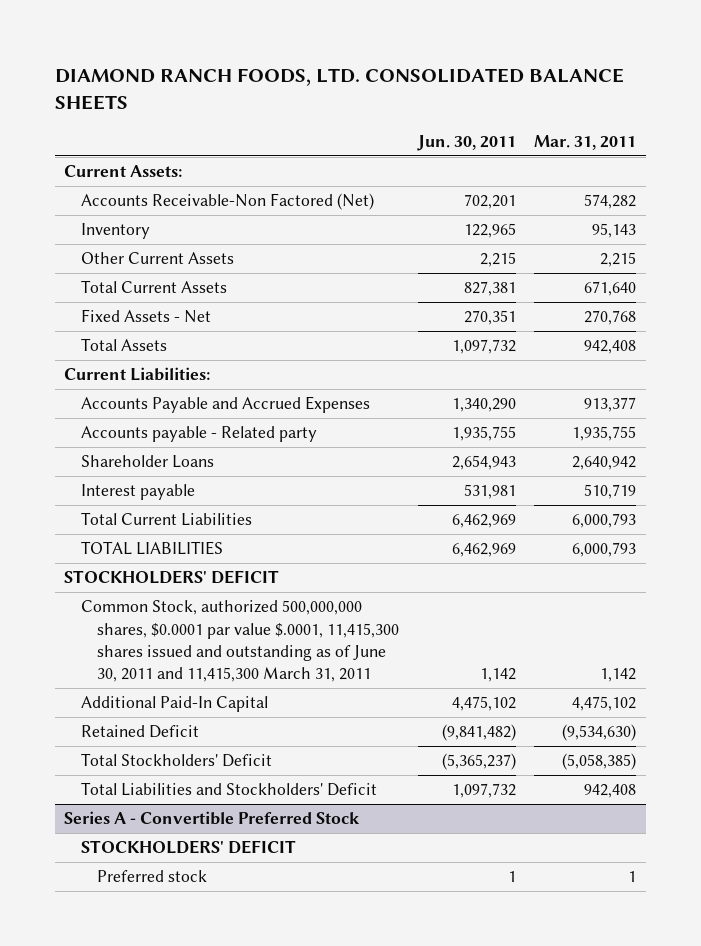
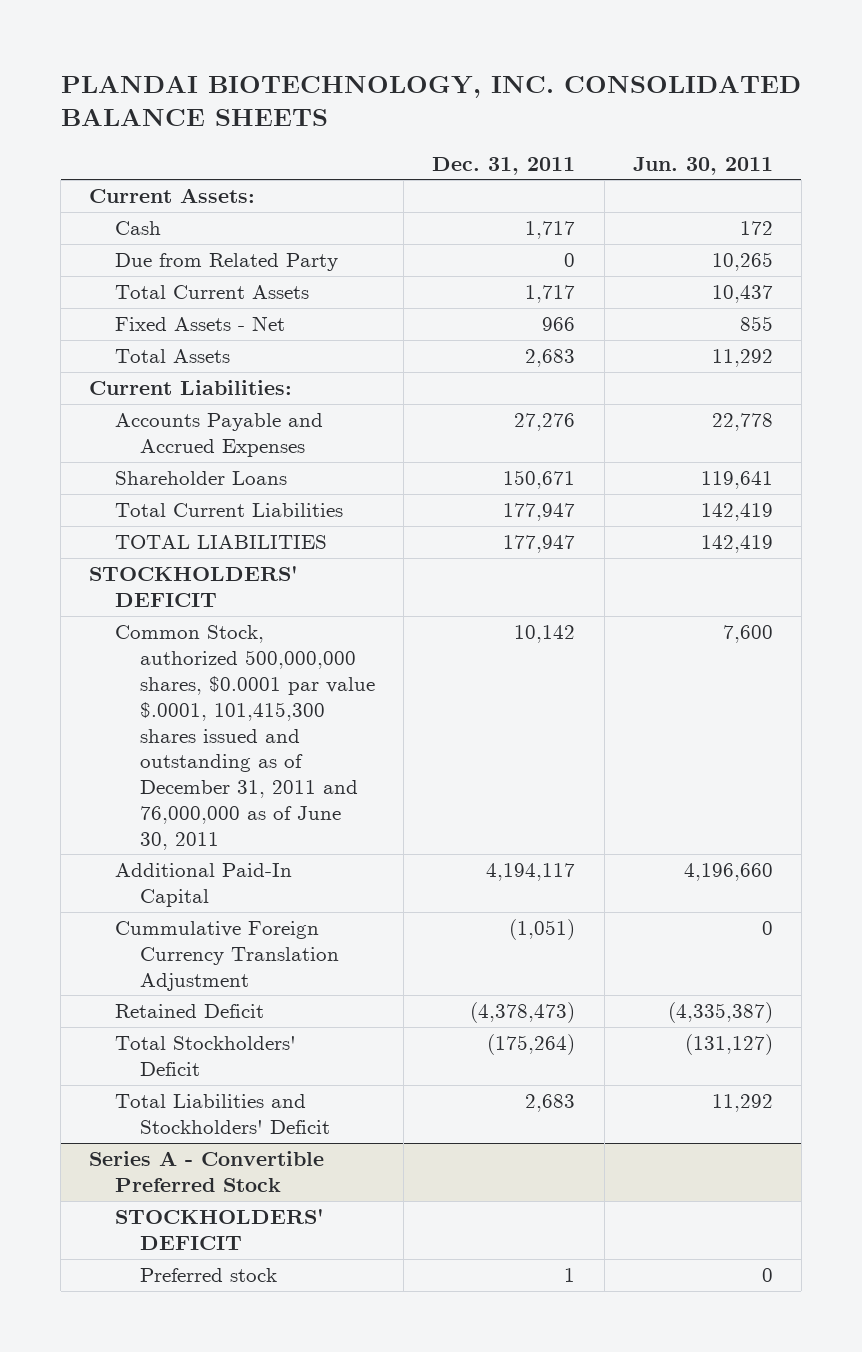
[54,67,624,110] DIAMOND RANCH FOODS, LTD. CONSOLIDATED BALANCE SHEETS -> [60,76,801,127] PLANDAI BIOTECHNOLOGY, INC. CONSOLIDATED BALANCE SHEETS
[534,134,637,150] Mar. 31, 2011 -> none
none -> [432,156,576,175] Dec. 31, 2011
[80,193,374,211] Accounts Receivable-Non Factored (Net) -> none
[80,223,150,240] Inventory -> none
[80,252,234,265] Other Current Assets -> none
none -> [114,221,161,236] Cash
none -> [114,253,338,272] Due from Related Party
[463,281,516,297] 827,381 -> [711,285,773,304] 10,437
[463,310,516,326] 270,351 -> [739,316,773,332] 855
[451,339,516,355] 1,097,732 -> [711,349,773,368] 11,292
[80,426,317,443] Accounts payable - Related party -> none
[80,484,195,501] Interest payable -> none
[451,398,516,413] 1,340,290 -> [711,413,773,432] 22,778
[451,455,516,471] 2,654,943 -> [700,471,773,490] 119,641
[451,514,516,529] 6,462,969 -> [700,503,773,522] 142,419
[451,543,516,558] 6,462,969 -> [700,535,773,554] 142,419
[80,600,400,683] Common Stock, authorized 500,000,000 shares, $0.0001 par value $.0001, 11,415,300 shares issued and outstanding as of June 30, 2011 and 11,415,300 March 31, 2011 -> [114,625,376,850] Common Stock, authorized 500,000,000 shares, $0.0001 par value $.0001, 101,415,300 shares issued and outstanding as of December 31, 2011 and 76,000,000 as of June 30, 2011
[479,668,516,683] 1,142 -> [722,625,773,644] 7,600
[451,696,516,712] 4,475,102 -> [683,863,773,882] 4,196,660
none -> [114,921,340,991] Cummulative Foreign Currency Translation Adjustment
[441,724,516,742] (9,841,482) -> [667,1002,773,1024] (4,335,387)
[441,753,516,771] (5,365,237) -> [684,1034,773,1056] (131,127)
[451,783,516,799] 1,097,732 -> [711,1094,773,1113] 11,292
[507,871,516,883] 1 -> [761,1268,773,1283] 0

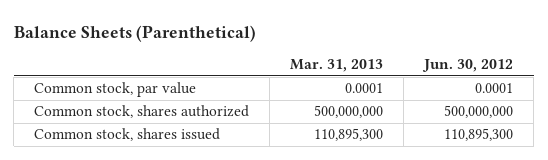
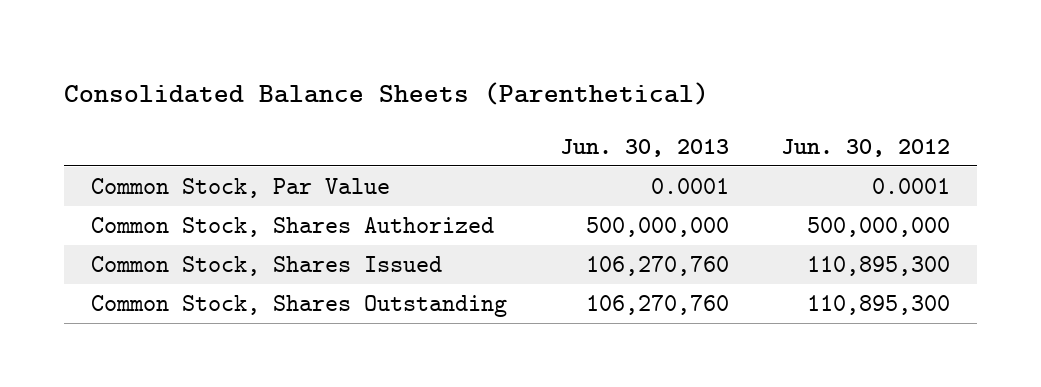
[13,24,256,42] Balance Sheets (Parenthetical) -> [64,82,710,106] Consolidated Balance Sheets (Parenthetical)
[290,59,384,73] Mar. 31, 2013 -> none
none -> [559,138,729,157] Jun. 30, 2013
[34,82,197,98] Common stock, par value -> [90,177,390,198] Common Stock, Par Value
[34,105,250,119] Common stock, shares authorized -> [90,216,494,237] Common Stock, Shares Authorized
[34,128,221,142] Common stock, shares issued -> [90,255,442,276] Common Stock, Shares Issued
none -> [90,294,507,317] Common Stock, Shares Outstanding

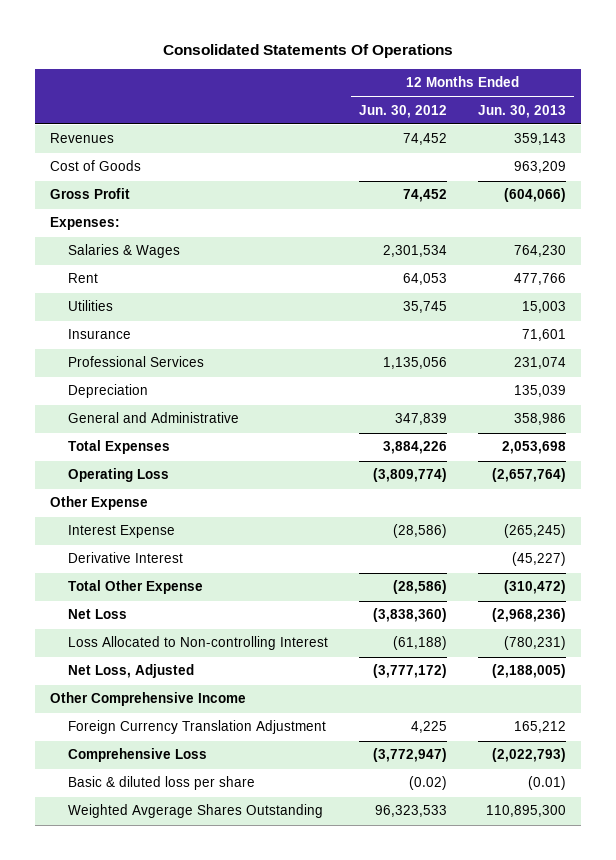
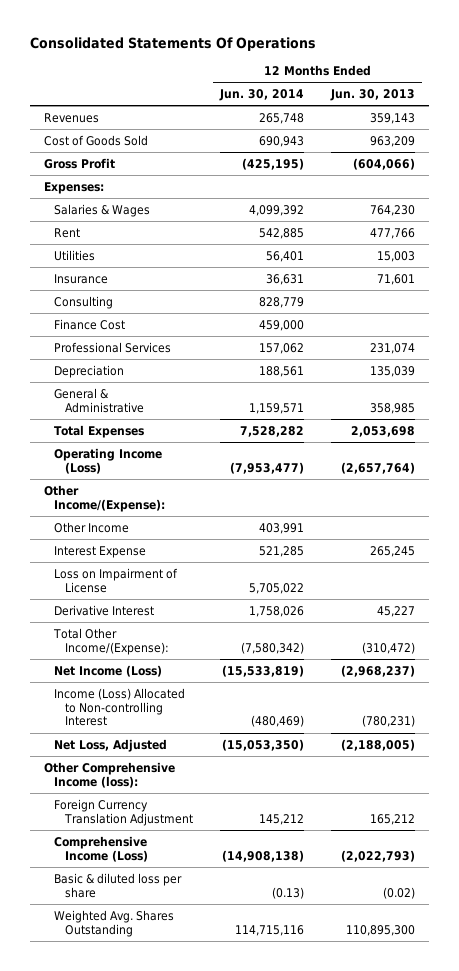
[359,104,448,118] Jun. 30, 2012 -> none
none -> [219,89,305,102] Jun. 30, 2014
[49,160,141,172] Cost of Goods -> [43,134,148,146] Cost of Goods Sold
none -> [54,295,114,309] Consulting
none -> [54,318,126,330] Finance Cost
[68,412,240,424] General and Administrative -> [54,387,144,413] General & Administrative
[513,413,566,426] 358,986 -> [370,402,416,414] 358,985
[68,468,170,483] Operating Loss -> [54,447,163,474] Operating Income (Loss)
[49,496,148,511] Other Expense -> [43,484,166,512] Other Income/(Expense):
none -> [54,521,130,533] Other Income
[503,524,566,539] (265,245) -> [370,545,416,557] 265,245
none -> [54,567,179,593] Loss on Impairment of License
[511,552,566,567] (45,227) -> [377,605,416,617] 45,227
[68,580,204,595] Total Other Expense -> [53,627,169,655] Total Other Income/(Expense):
[68,609,128,620] Net Loss -> [54,664,163,677] Net Income (Loss)
[491,608,566,623] (2,968,236) -> [341,664,416,677] (2,968,237)
[68,636,329,651] Loss Allocated to Non-controlling Interest -> [54,687,186,727] Income (Loss) Allocated to Non-controlling Interest
[49,692,246,707] Other Comprehensive Income -> [43,761,175,788] Other Comprehensive Income (loss):
[68,748,208,763] Comprehensive Loss -> [54,835,148,862] Comprehensive Income (Loss)
[527,776,566,791] (0.01) -> [383,886,416,899] (0.02)
[68,804,324,819] Weighted Avgerage Shares Outstanding -> [54,909,175,937] Weighted Avg. Shares Outstanding

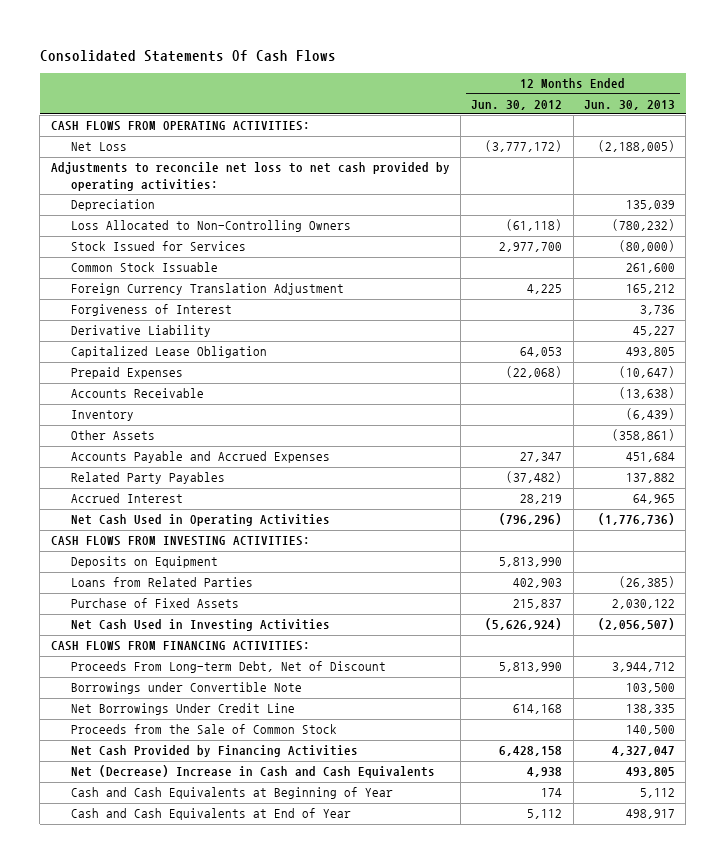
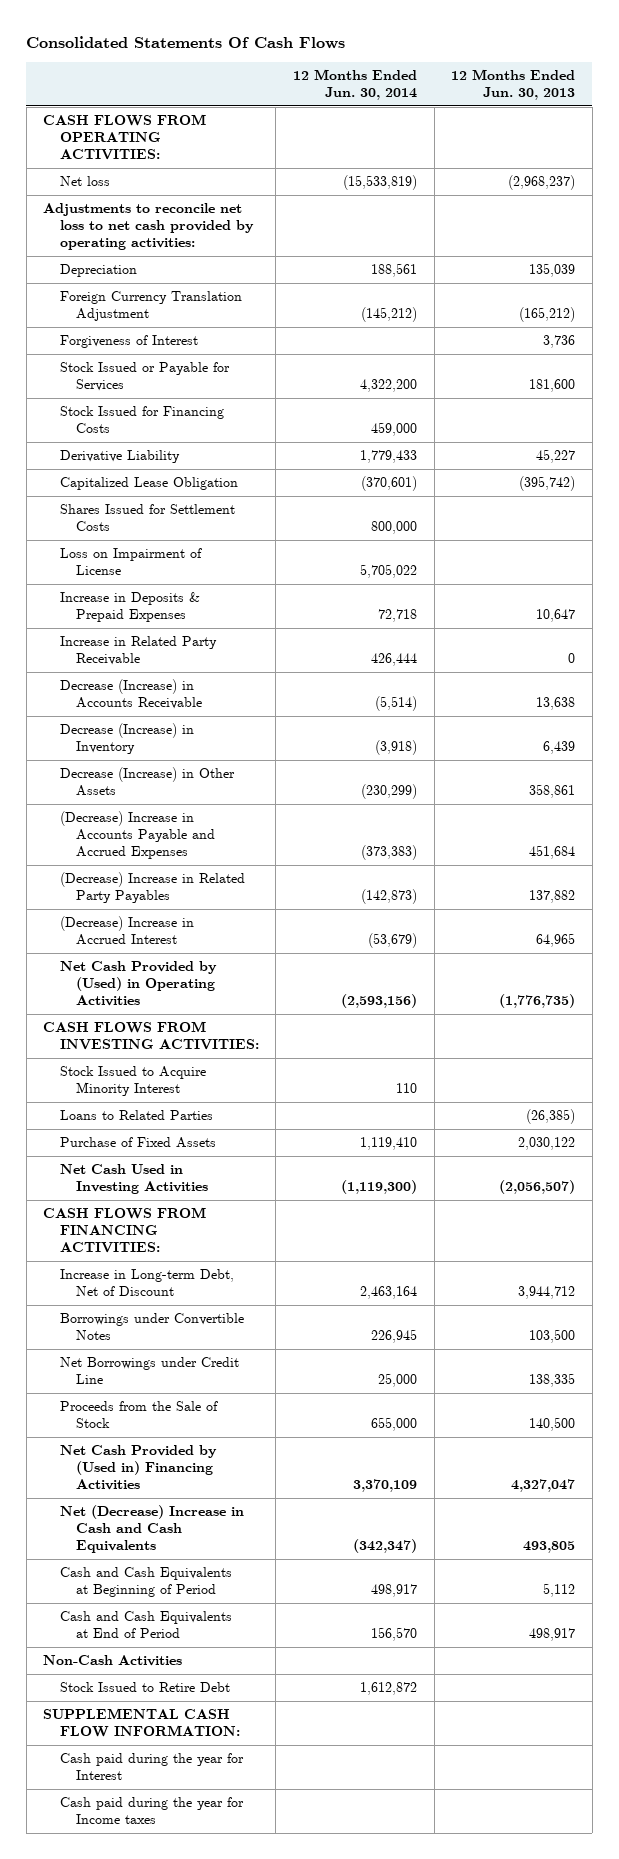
[471,99,563,110] Jun. 30, 2012 -> none
none -> [292,68,417,100] 12 Months Ended Jun. 30, 2014
[70,142,127,152] Net Loss -> [59,176,110,187] Net loss
[597,140,675,153] (2,188,005) -> [508,175,576,191] (2,968,237)
[70,220,351,233] Loss Allocated to Non-Controlling Owners -> none
[70,241,246,252] Stock Issued for Services -> none
[70,262,218,273] Common Stock Issuable -> none
[625,284,675,295] 165,212 -> [519,307,576,323] (165,212)
none -> [59,362,230,392] Stock Issued or Payable for Services
none -> [59,406,224,434] Stock Issued for Financing Costs
[625,347,675,358] 493,805 -> [519,476,576,492] (395,742)
none -> [59,504,235,532] Shares Issued for Settlement Costs
none -> [59,548,202,576] Loss on Impairment of License
[70,367,183,380] Prepaid Expenses -> [59,592,200,623] Increase in Deposits & Prepaid Expenses
[618,366,675,379] (10,647) -> [536,609,576,623] 10,647
none -> [59,636,217,666] Increase in Related Party Receivable
[70,388,204,399] Accounts Receivable -> [59,679,202,710] Decrease (Increase) in Accounts Receivable
[618,387,675,400] (13,638) -> [536,697,576,711] 13,638
[70,410,134,422] Inventory -> [59,723,194,755] Decrease (Increase) in Inventory
[625,408,675,421] (6,439) -> [543,741,576,755] 6,439
[70,430,155,441] Other Assets -> [59,767,235,797] Decrease (Increase) in Other Assets
[611,429,675,442] (358,861) -> [529,784,576,799] 358,861
[70,451,330,464] Accounts Payable and Accrued Expenses -> [59,811,215,860] (Decrease) Increase in Accounts Payable and Accrued Expenses
[70,472,225,485] Related Party Payables -> [59,872,245,904] (Decrease) Increase in Related Party Payables
[70,493,183,504] Accrued Interest -> [59,916,194,946] (Decrease) Increase in Accrued Interest
[70,514,330,527] Net Cash Used in Operating Activities -> [59,961,217,1007] Net Cash Provided by (Used) in Operating Activities
[597,513,675,526] (1,776,736) -> [499,994,576,1009] (1,776,735)
[70,556,218,569] Deposits on Equipment -> none
none -> [59,1066,206,1097] Stock Issued to Acquire Minority Interest
[70,577,253,588] Loans from Related Parties -> [59,1110,213,1121] Loans to Related Parties
[70,661,386,674] Proceeds From Long-term Debt, Net of Discount -> [59,1269,234,1297] Increase in Long-term Debt, Net of Discount
[70,682,302,695] Borrowings under Convertible Note -> [59,1313,244,1341] Borrowings under Convertible Notes
[70,703,295,716] Net Borrowings Under Credit Line -> [59,1357,239,1385] Net Borrowings under Credit Line
[70,724,337,735] Proceeds from the Sale of Common Stock -> [59,1401,218,1429] Proceeds from the Sale of Stock
[70,745,358,758] Net Cash Provided by Financing Activities -> [59,1445,217,1491] Net Cash Provided by (Used in) Financing Activities
[70,787,393,800] Cash and Cash Equivalents at Beginning of Year -> [59,1567,232,1598] Cash and Cash Equivalents at Beginning of Period
[70,808,351,821] Cash and Cash Equivalents at End of Year -> [59,1611,232,1639] Cash and Cash Equivalents at End of Period
none -> [43,1655,183,1667] Non-Cash Activities
none -> [59,1682,230,1693] Stock Issued to Retire Debt
none -> [43,1708,240,1738] SUPPLEMENTAL CASH FLOW INFORMATION:
none -> [59,1753,244,1781] Cash paid during the year for Interest
none -> [59,1797,244,1825] Cash paid during the year for Income taxes

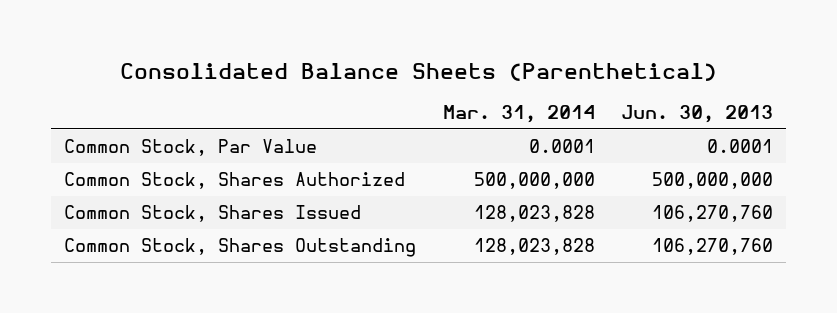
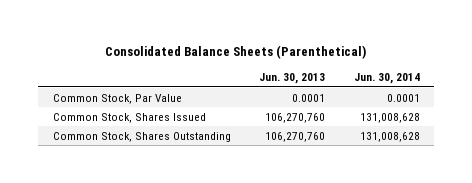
[442,105,595,124] Mar. 31, 2014 -> none
none -> [353,73,420,85] Jun. 30, 2014
[64,172,406,190] Common Stock, Shares Authorized -> none

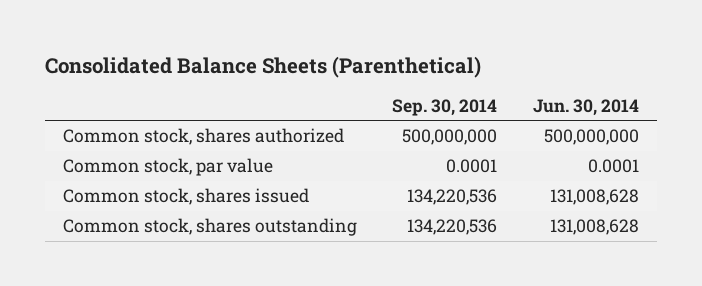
[259,73,326,85] Jun. 30, 2013 -> none
none -> [392,98,498,116] Sep. 30, 2014
none -> [62,128,344,146] Common stock, shares authorized
[52,93,182,104] Common Stock, Par Value -> [62,158,273,177] Common stock, par value
[52,112,206,123] Common Stock, Shares Issued -> [62,188,309,206] Common stock, shares issued
[52,131,231,142] Common Stock, Shares Outstanding -> [62,218,357,237] Common stock, shares outstanding

